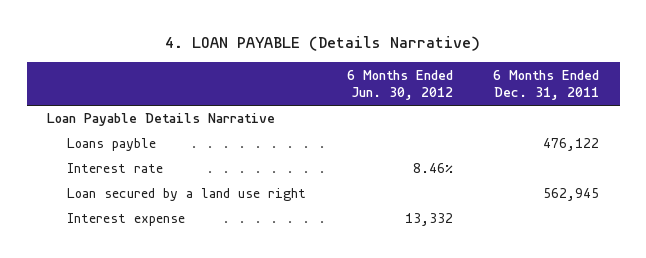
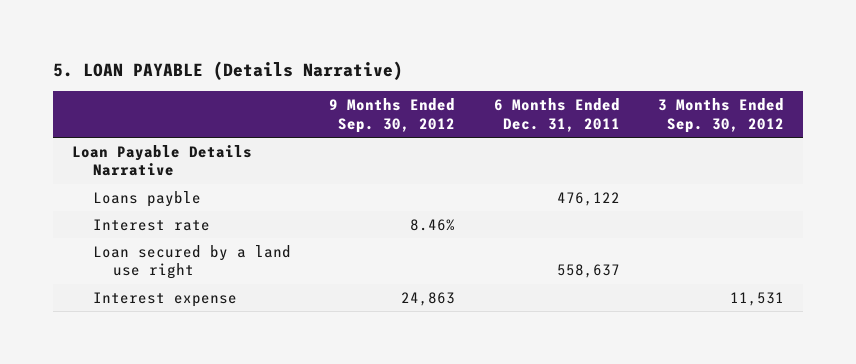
[165,36,481,52] 4. LOAN PAYABLE (Details Narrative) -> [52,61,403,81] 5. LOAN PAYABLE (Details Narrative)
[346,69,453,101] 6 Months Ended Jun. 30, 2012 -> none
none -> [329,98,456,133] 9 Months Ended Sep. 30, 2012
none -> [658,98,785,133] 3 Months Ended Sep. 30, 2012
[543,188,600,202] 562,945 -> [556,264,620,279] 558,637

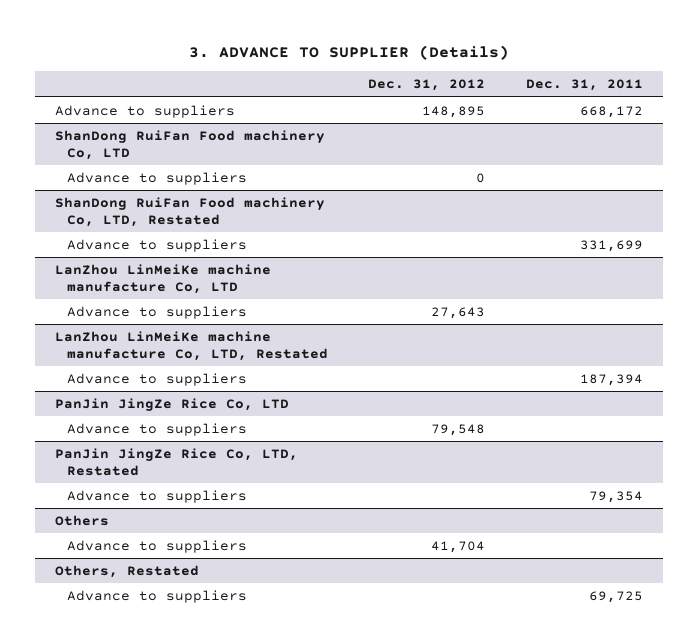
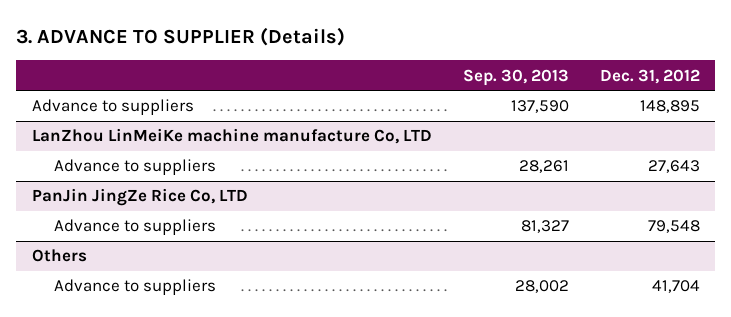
[525,79,643,92] Dec. 31, 2011 -> none
none -> [462,68,569,86] Sep. 30, 2013
[54,129,325,160] ShanDong RuiFan Food machinery Co, LTD -> none
[66,171,247,185] Advance to suppliers -> none
[54,196,325,227] ShanDong RuiFan Food machinery Co, LTD, Restated -> none
[66,238,247,252] Advance to suppliers -> none
[54,330,328,361] LanZhou LinMeiKe machine manufacture Co, LTD, Restated -> none
[66,372,247,386] Advance to suppliers -> none
[54,447,298,476] PanJin JingZe Rice Co, LTD, Restated -> none
[66,489,247,503] Advance to suppliers -> none
[54,564,199,578] Others, Restated -> none
[66,589,247,603] Advance to suppliers -> none

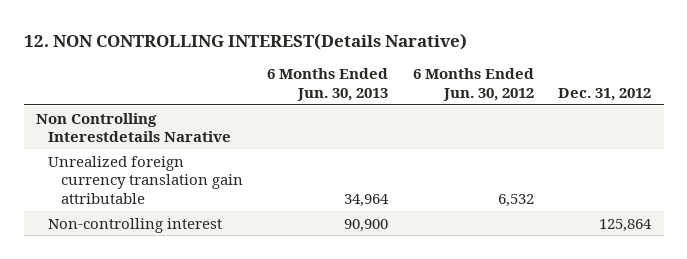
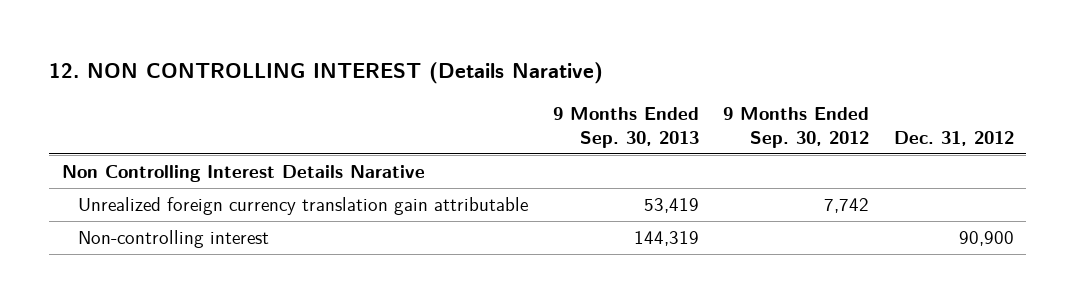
[23,32,467,50] 12. NON CONTROLLING INTEREST(Details Narative) -> [49,62,604,85] 12. NON CONTROLLING INTEREST (Details Narative)
[267,68,389,102] 6 Months Ended Jun. 30, 2013 -> none
[412,68,534,102] 6 Months Ended Jun. 30, 2012 -> none
none -> [552,106,699,148] 9 Months Ended Sep. 30, 2013
none -> [723,106,870,148] 9 Months Ended Sep. 30, 2012
[35,112,232,143] Non Controlling Interestdetails Narative -> [61,165,425,183] Non Controlling Interest Details Narative
[599,218,653,232] 125,864 -> [958,231,1014,247] 90,900

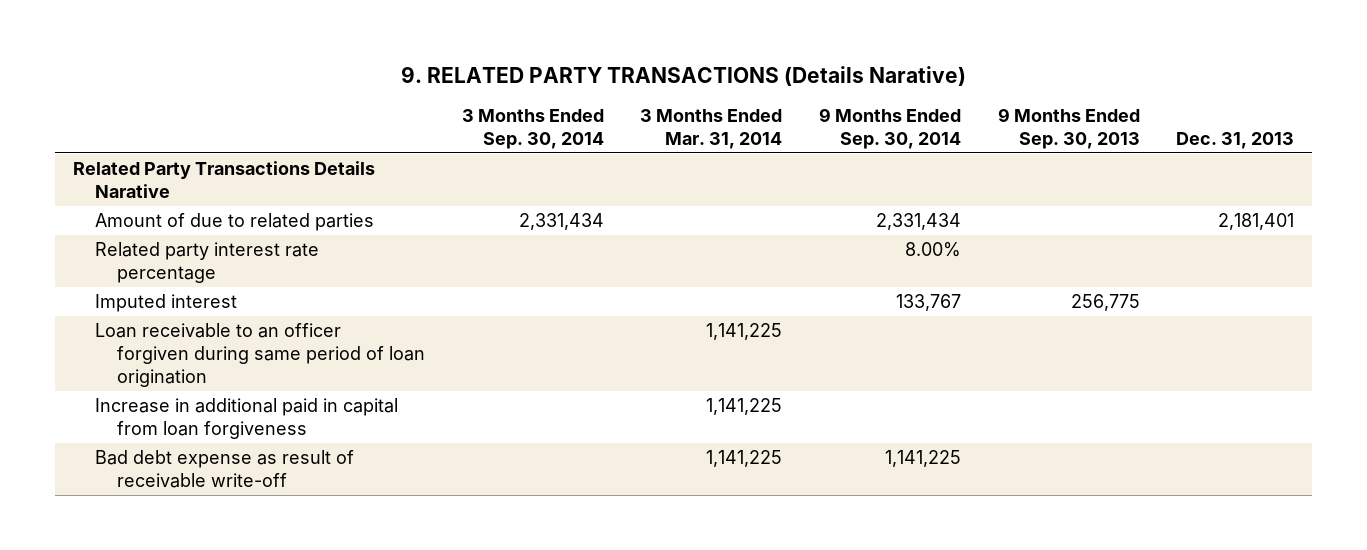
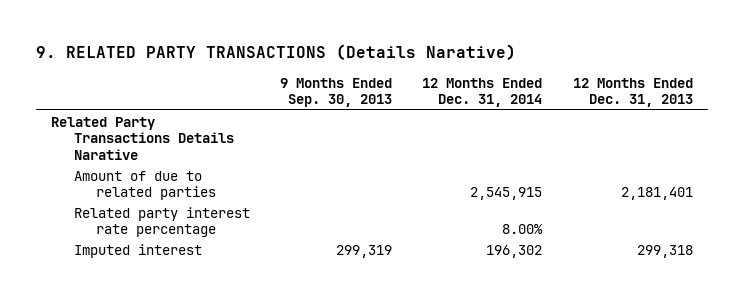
[461,109,604,150] 3 Months Ended Sep. 30, 2014 -> none
[640,109,783,150] 3 Months Ended Mar. 31, 2014 -> none
[818,108,961,150] 9 Months Ended Sep. 30, 2014 -> none
[1176,132,1295,150] Dec. 31, 2013 -> none
none -> [422,77,543,108] 12 Months Ended Dec. 31, 2014
none -> [572,77,693,108] 12 Months Ended Dec. 31, 2013
[95,322,426,387] Loan receivable to an officer forgiven during same period of loan origination -> none
[95,397,399,439] Increase in additional paid in capital from loan forgiveness -> none
[95,449,355,488] Bad debt expense as result of receivable write-off -> none
[1070,293,1140,311] 256,775 -> [335,244,392,258] 299,319

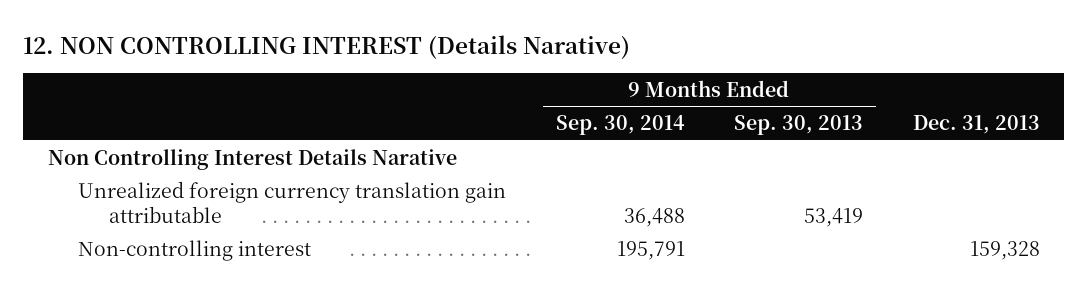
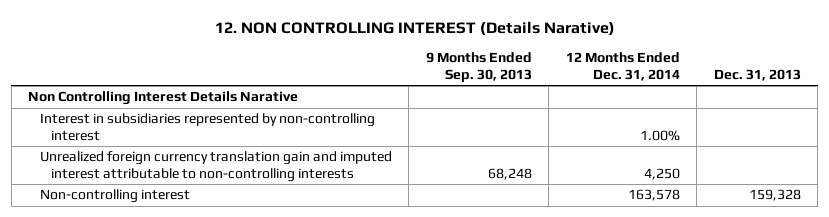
[555,115,685,136] Sep. 30, 2014 -> none
none -> [565,52,680,81] 12 Months Ended Dec. 31, 2014
none -> [39,113,375,141] Interest in subsidiaries represented by non-controlling interest
[78,180,507,223] Unrealized foreign currency translation gain attributable -> [39,151,392,182] Unrealized foreign currency translation gain and imputed interest attributable to non-controlling interests
[804,207,864,227] 53,419 -> [487,167,532,180] 68,248

